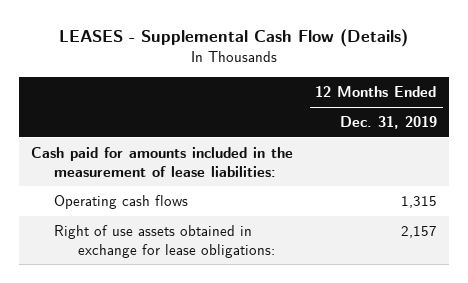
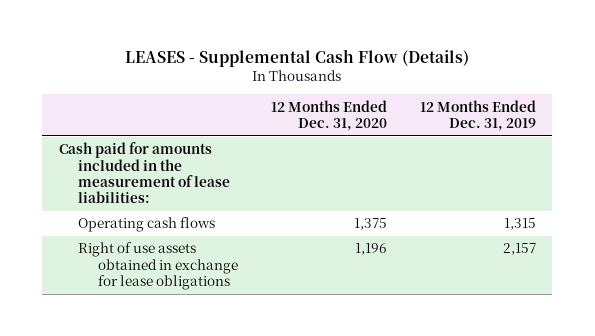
none -> [270,99,387,131] 12 Months Ended Dec. 31, 2020
[54,225,276,258] Right of use assets obtained in exchange for lease obligations: -> [78,242,238,291] Right of use assets obtained in exchange for lease obligations

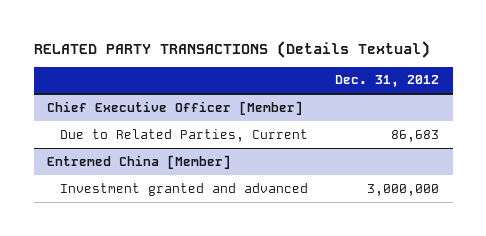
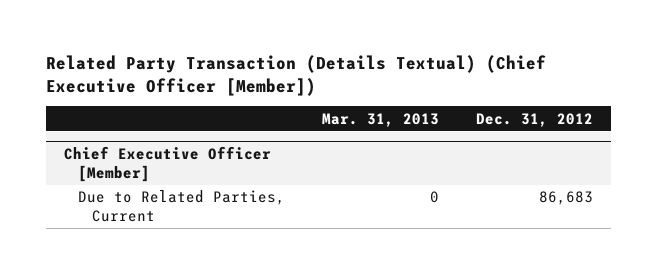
[33,40,430,58] RELATED PARTY TRANSACTIONS (Details Textual) -> [45,54,546,96] Related Party Transaction (Details Textual) (Chief Executive Officer [Member])
none -> [321,112,439,127] Mar. 31, 2013
[47,154,232,169] Entremed China [Member] -> none
[59,182,308,196] Investment granted and advanced -> none

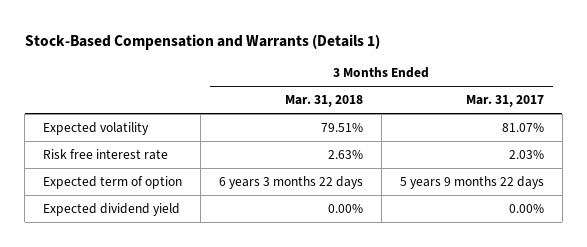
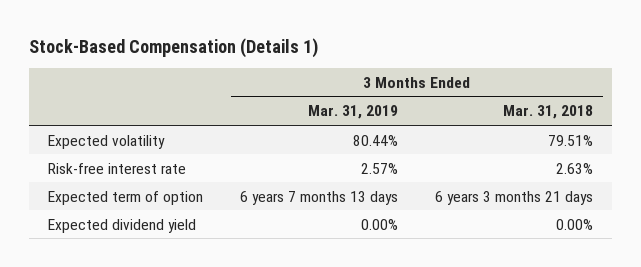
[24,33,380,50] Stock-Based Compensation and Warrants (Details 1) -> [28,37,318,58] Stock-Based Compensation (Details 1)
[465,95,544,108] Mar. 31, 2017 -> none
none -> [307,105,398,120] Mar. 31, 2019
[43,148,169,160] Risk free interest rate -> [47,162,186,174] Risk-free interest rate
[219,175,364,189] 6 years 3 months 22 days -> [435,190,594,205] 6 years 3 months 21 days

